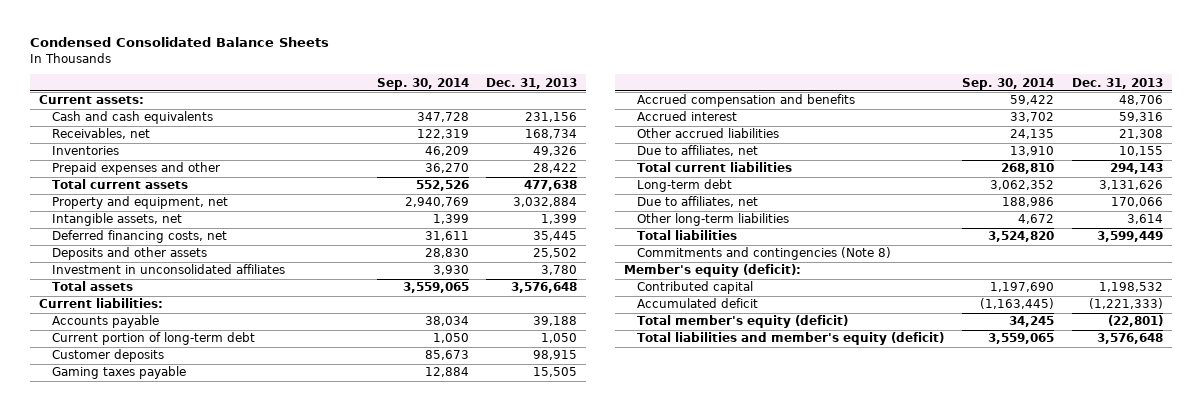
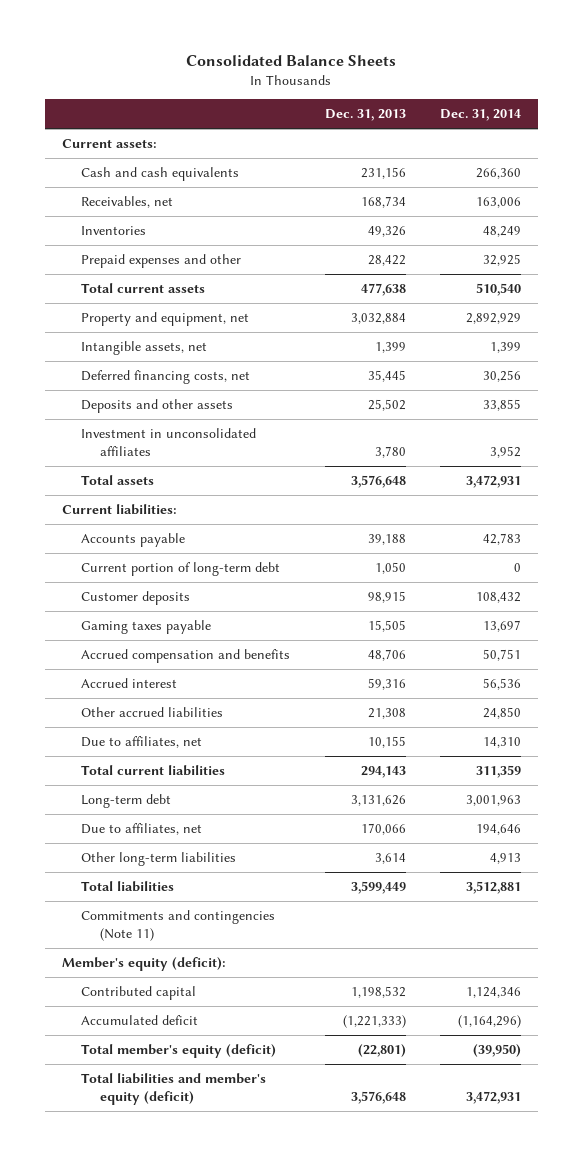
[29,37,329,48] Condensed Consolidated Balance Sheets -> [186,55,397,67] Consolidated Balance Sheets
[376,77,469,90] Sep. 30, 2014 -> none
none -> [440,109,522,122] Dec. 31, 2014
[636,247,891,261] Commitments and contingencies (Note 8) -> [81,910,276,942] Commitments and contingencies (Note 11)

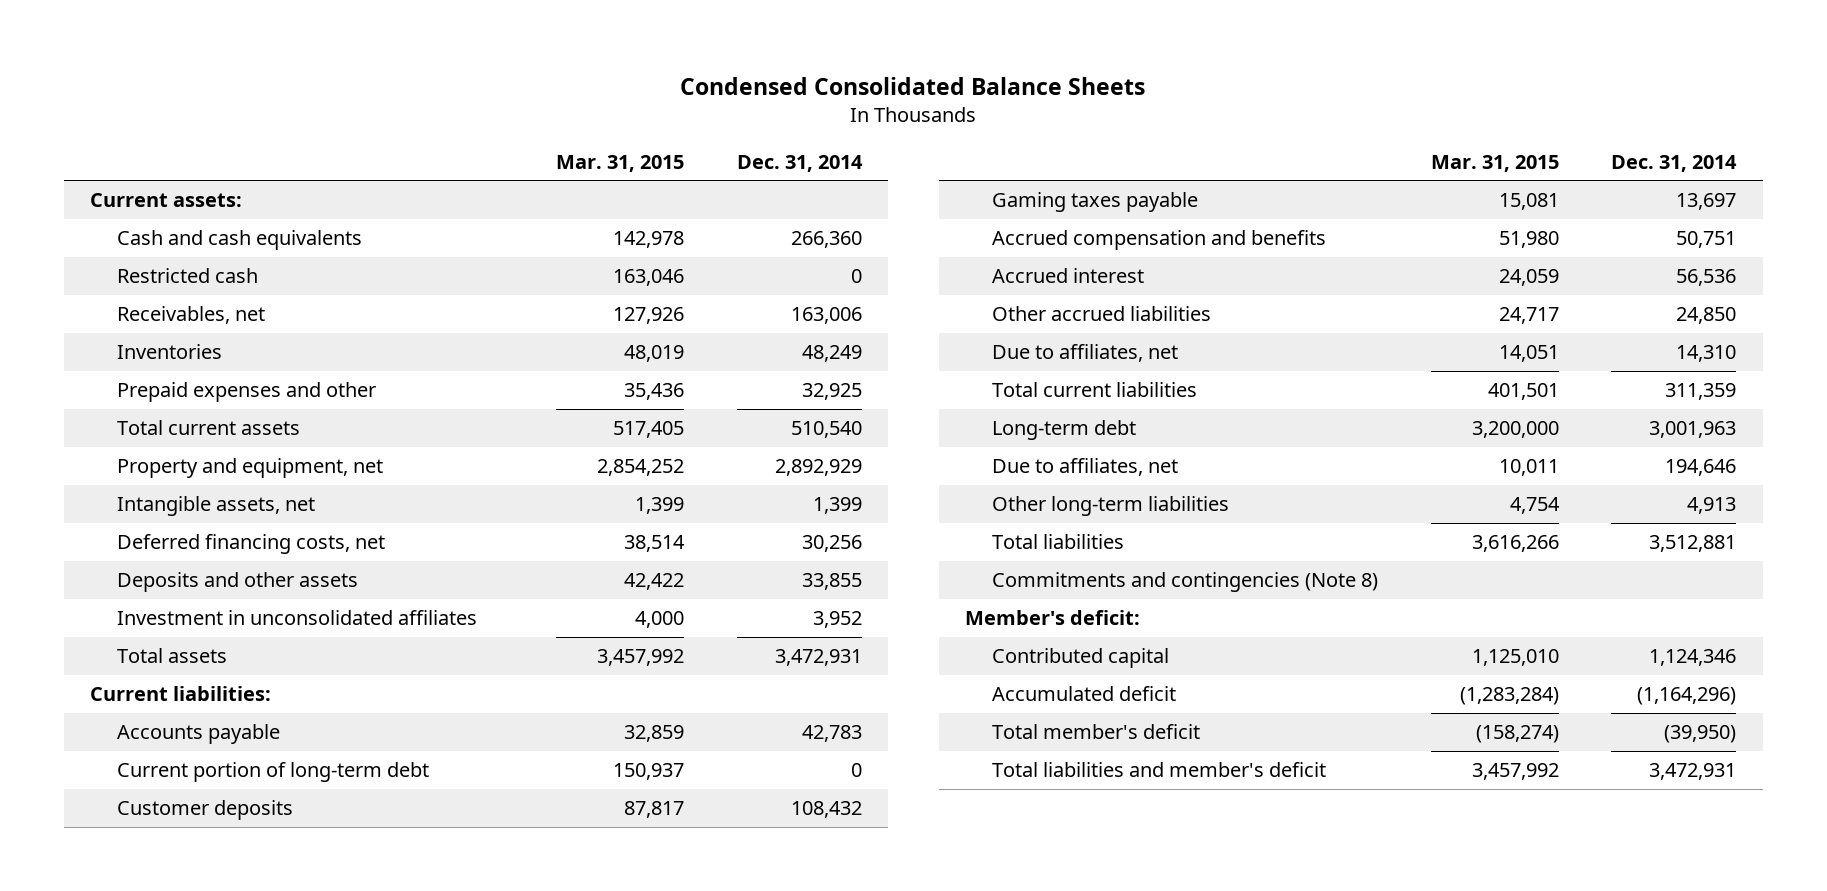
[186,55,397,67] Consolidated Balance Sheets -> [680,77,1146,96] Condensed Consolidated Balance Sheets
[324,109,406,122] Dec. 31, 2013 -> none
none -> [556,154,685,172] Mar. 31, 2015
none -> [117,268,259,284] Restricted cash
[81,910,276,942] Commitments and contingencies (Note 11) -> [991,572,1378,593] Commitments and contingencies (Note 8)
[61,957,226,972] Member's equity (deficit): -> [964,610,1140,626] Member's deficit:
[81,1044,277,1059] Total member's equity (deficit) -> [991,724,1200,740] Total member's deficit
[81,1073,267,1106] Total liabilities and member's equity (deficit) -> [991,762,1326,778] Total liabilities and member's deficit

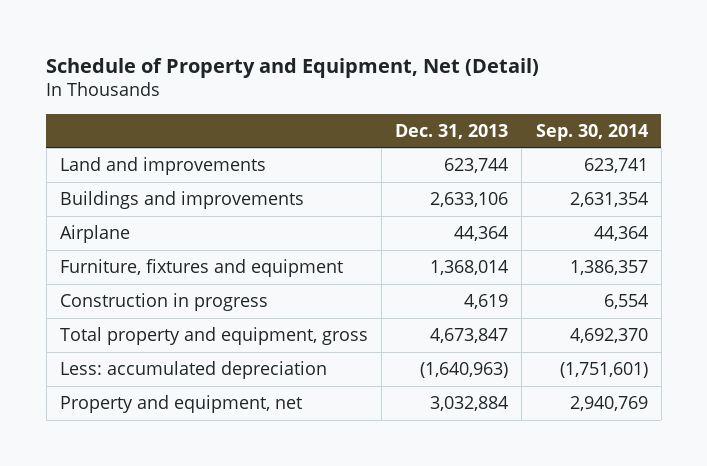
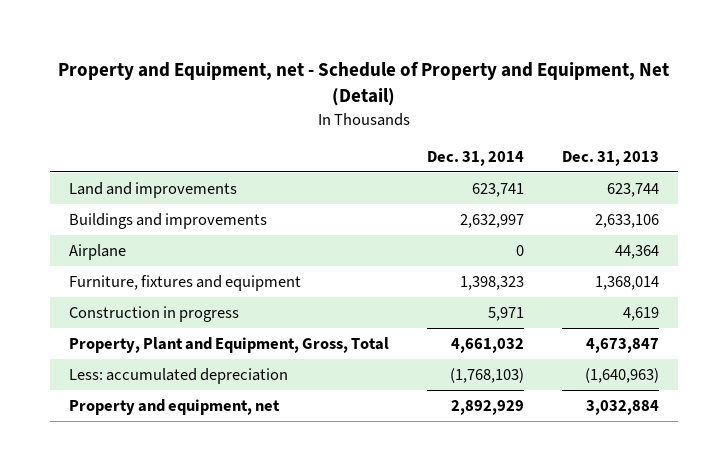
[46,57,540,78] Schedule of Property and Equipment, Net (Detail) -> [58,61,670,107] Property and Equipment, net - Schedule of Property and Equipment, Net (Detail)
[535,123,648,141] Sep. 30, 2014 -> none
none -> [427,151,525,167] Dec. 31, 2014
[59,326,368,345] Total property and equipment, gross -> [69,336,390,353] Property, Plant and Equipment, Gross, Total

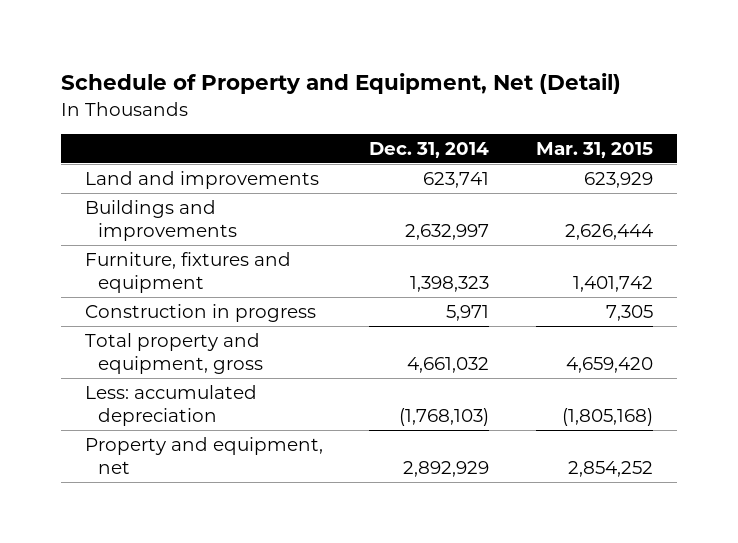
[58,61,670,107] Property and Equipment, net - Schedule of Property and Equipment, Net (Detail) -> [61,73,622,95] Schedule of Property and Equipment, Net (Detail)
[561,151,659,167] Dec. 31, 2013 -> none
none -> [536,142,654,159] Mar. 31, 2015
[69,243,127,260] Airplane -> none
[69,336,390,353] Property, Plant and Equipment, Gross, Total -> [84,332,264,375] Total property and equipment, gross

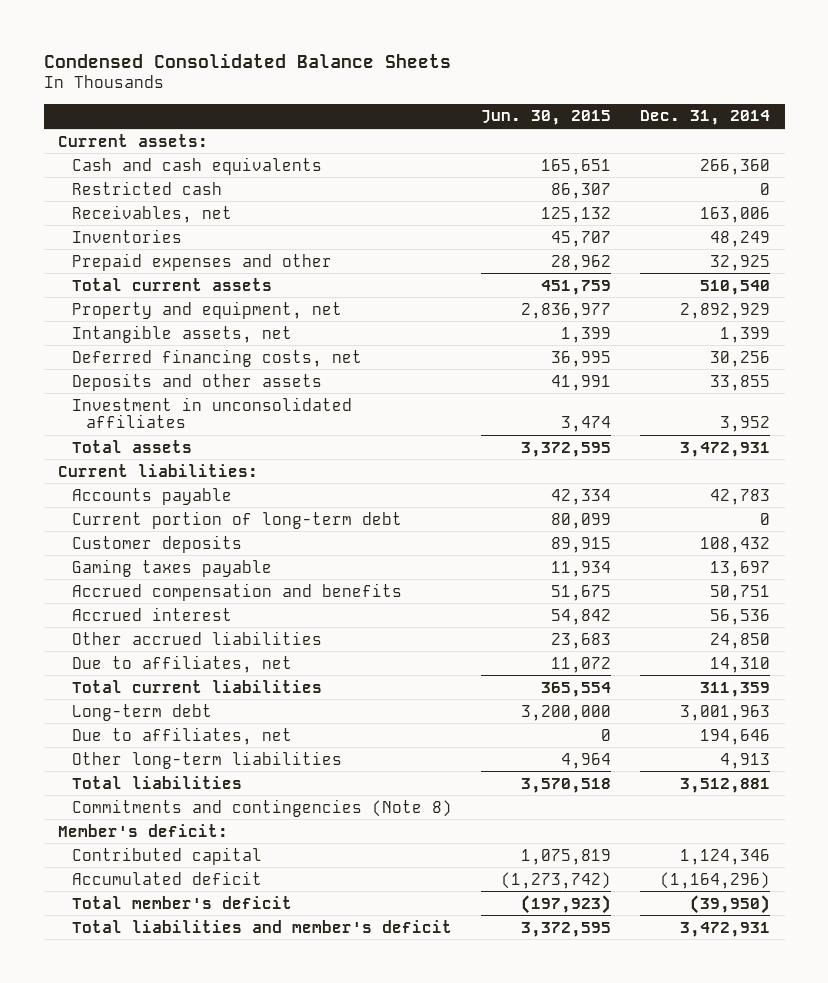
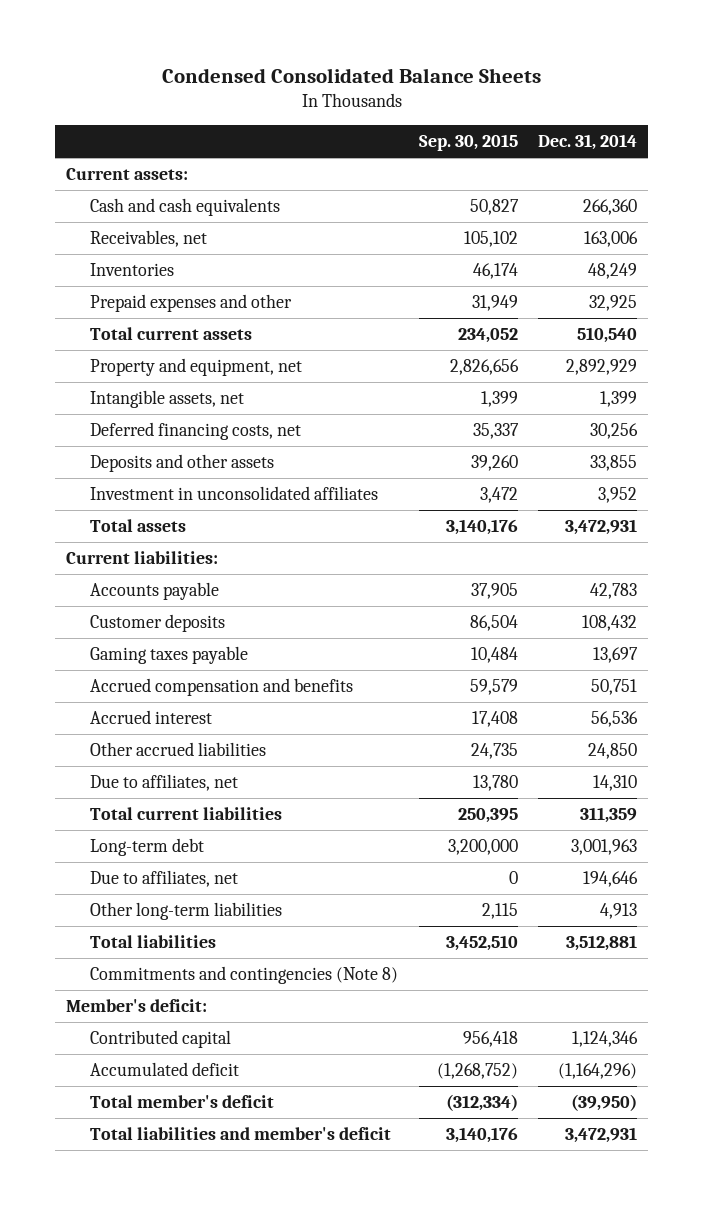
[481,110,612,126] Jun. 30, 2015 -> none
none -> [418,134,518,152] Sep. 30, 2015
[71,180,222,195] Restricted cash -> none
[71,510,402,529] Current portion of long-term debt -> none

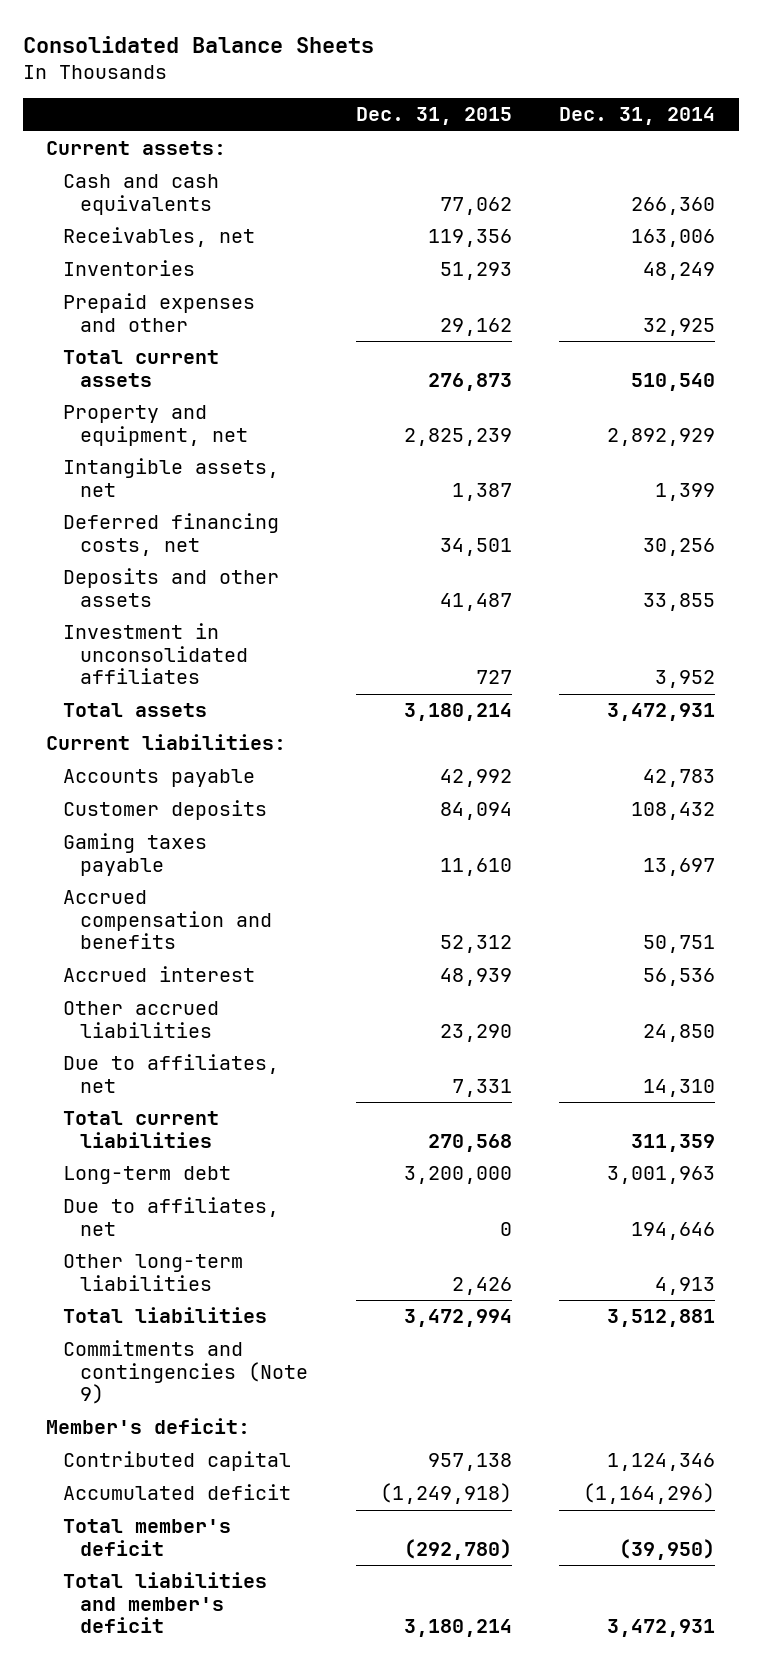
[161,68,541,84] Condensed Consolidated Balance Sheets -> [22,35,374,53] Consolidated Balance Sheets
[418,134,518,152] Sep. 30, 2015 -> none
none -> [355,107,512,126] Dec. 31, 2015
[90,966,399,985] Commitments and contingencies (Note 8) -> [63,1340,309,1405] Commitments and contingencies (Note 9)

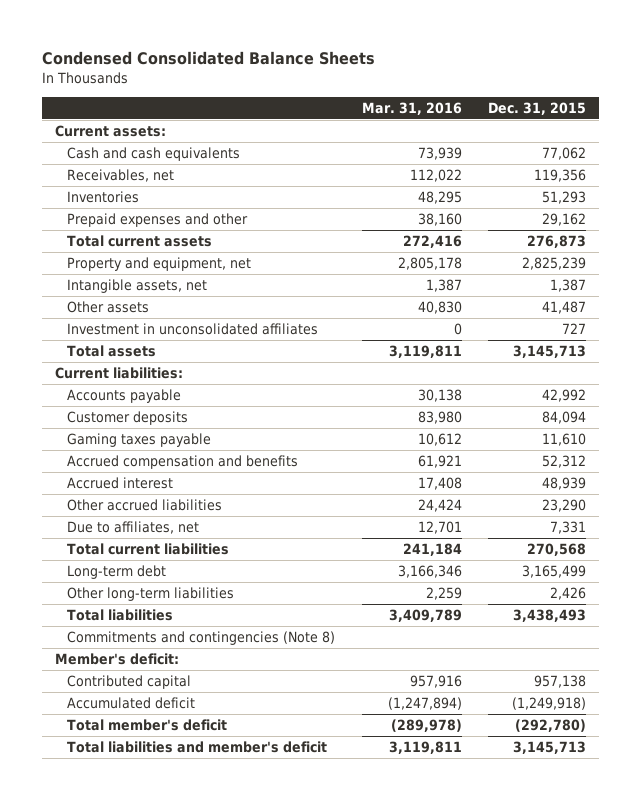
[22,35,374,53] Consolidated Balance Sheets -> [41,50,375,65] Condensed Consolidated Balance Sheets
[559,107,716,126] Dec. 31, 2014 -> none
none -> [361,101,462,115] Mar. 31, 2016
[63,513,280,556] Deferred financing costs, net -> none
[63,568,280,607] Deposits and other assets -> [67,301,150,314] Other assets
[403,703,512,722] 3,180,214 -> [512,345,586,359] 3,145,713
[63,1197,280,1236] Due to affiliates, net -> none
[403,1166,512,1185] 3,200,000 -> [521,565,586,579] 3,165,499
[403,1309,512,1328] 3,472,994 -> [512,609,586,623] 3,438,493
[63,1340,309,1405] Commitments and contingencies (Note 9) -> [67,631,336,646] Commitments and contingencies (Note 8)
[403,1619,512,1638] 3,180,214 -> [512,741,586,755] 3,145,713

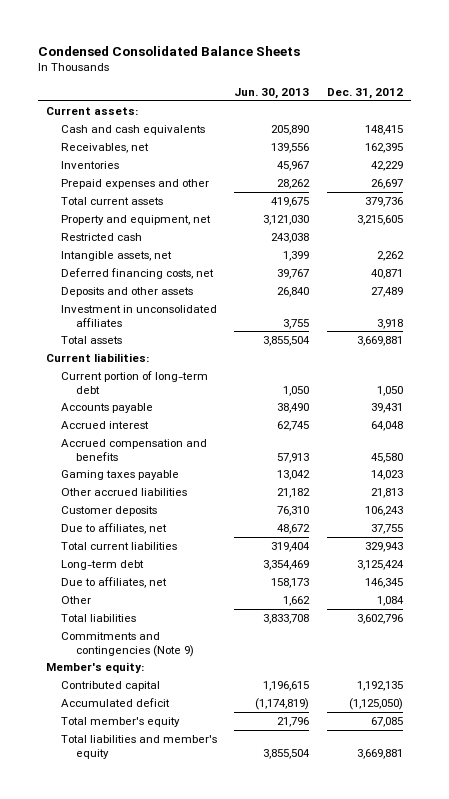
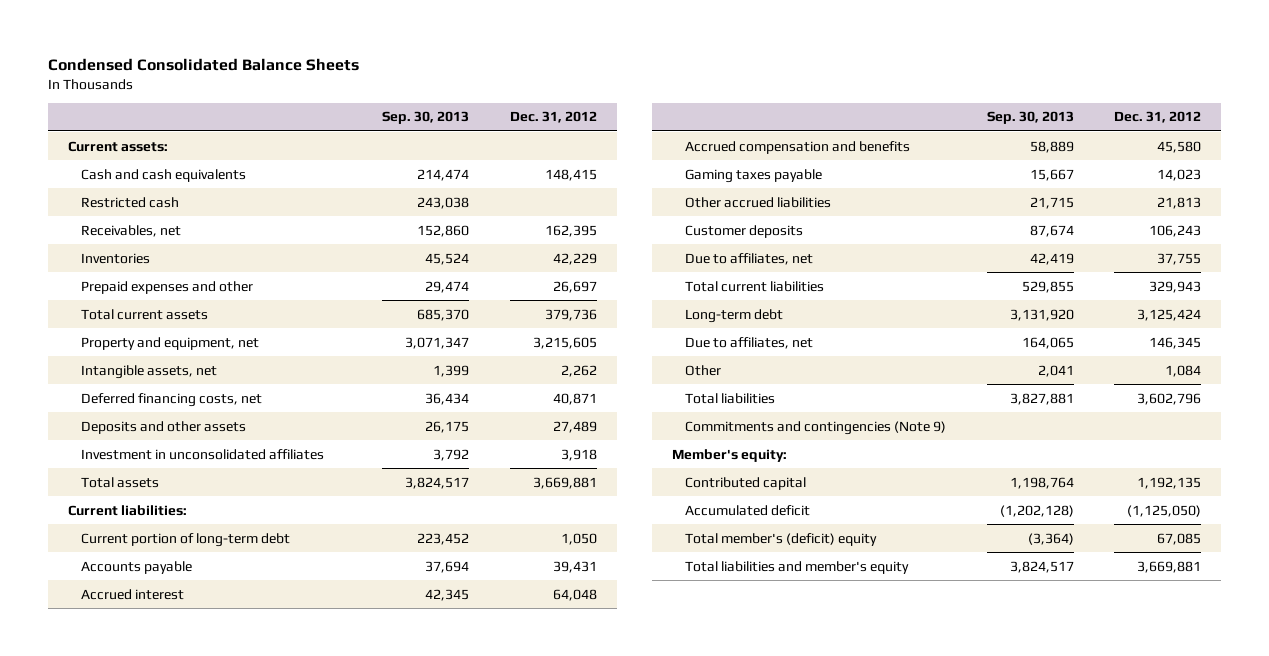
[234,88,310,100] Jun. 30, 2013 -> none
none -> [382,111,470,125] Sep. 30, 2013
[61,233,143,242] Restricted cash -> [80,196,179,208] Restricted cash
[61,717,181,728] Total member's equity -> [685,532,878,546] Total member's (deficit) equity

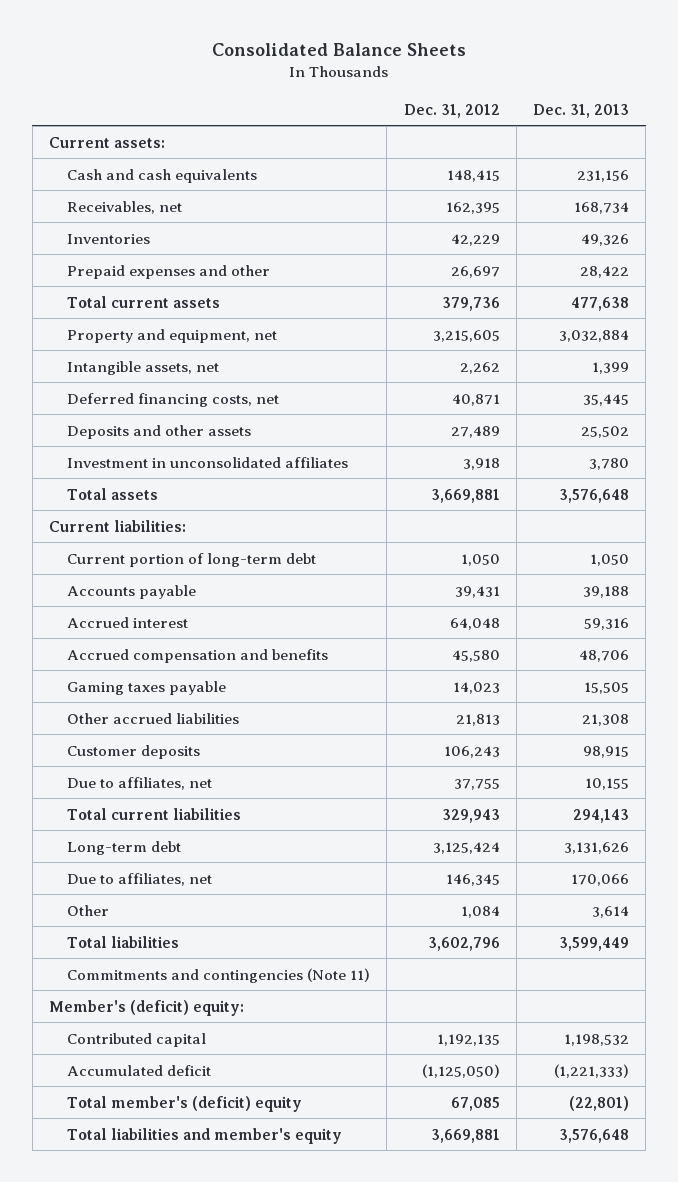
[48,57,360,71] Condensed Consolidated Balance Sheets -> [211,43,466,57] Consolidated Balance Sheets
[382,111,470,125] Sep. 30, 2013 -> none
none -> [533,103,630,118] Dec. 31, 2013
[80,196,179,208] Restricted cash -> none
[685,420,947,435] Commitments and contingencies (Note 9) -> [67,967,371,983] Commitments and contingencies (Note 11)
[672,448,788,462] Member's equity: -> [48,999,244,1016] Member's (deficit) equity:

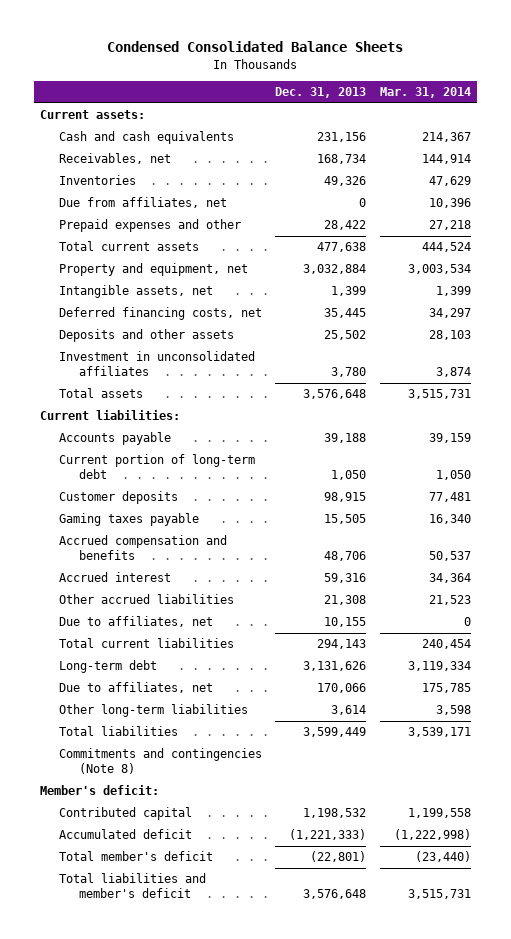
[211,43,466,57] Consolidated Balance Sheets -> [107,41,404,53] Condensed Consolidated Balance Sheets
[403,103,500,118] Dec. 31, 2012 -> none
none -> [379,86,471,98] Mar. 31, 2014
none -> [59,197,228,209] Due from affiliates, net
[67,552,317,567] Current portion of long-term debt -> [59,454,256,480] Current portion of long-term debt
[67,744,201,759] Customer deposits -> [59,491,179,505] Customer deposits
[67,648,329,663] Accrued compensation and benefits -> [59,535,228,561] Accrued compensation and benefits
[67,616,189,628] Accrued interest -> [59,572,172,583] Accrued interest
[67,904,110,916] Other -> [59,704,249,718] Other long-term liabilities
[67,967,371,983] Commitments and contingencies (Note 11) -> [59,748,263,775] Commitments and contingencies (Note 8)
[48,999,244,1016] Member's (deficit) equity: -> [40,785,160,796] Member's deficit:
[67,1095,303,1112] Total member's (deficit) equity -> [59,851,214,862] Total member's deficit
[67,1127,343,1144] Total liabilities and member's equity -> [59,873,207,899] Total liabilities and member's deficit

